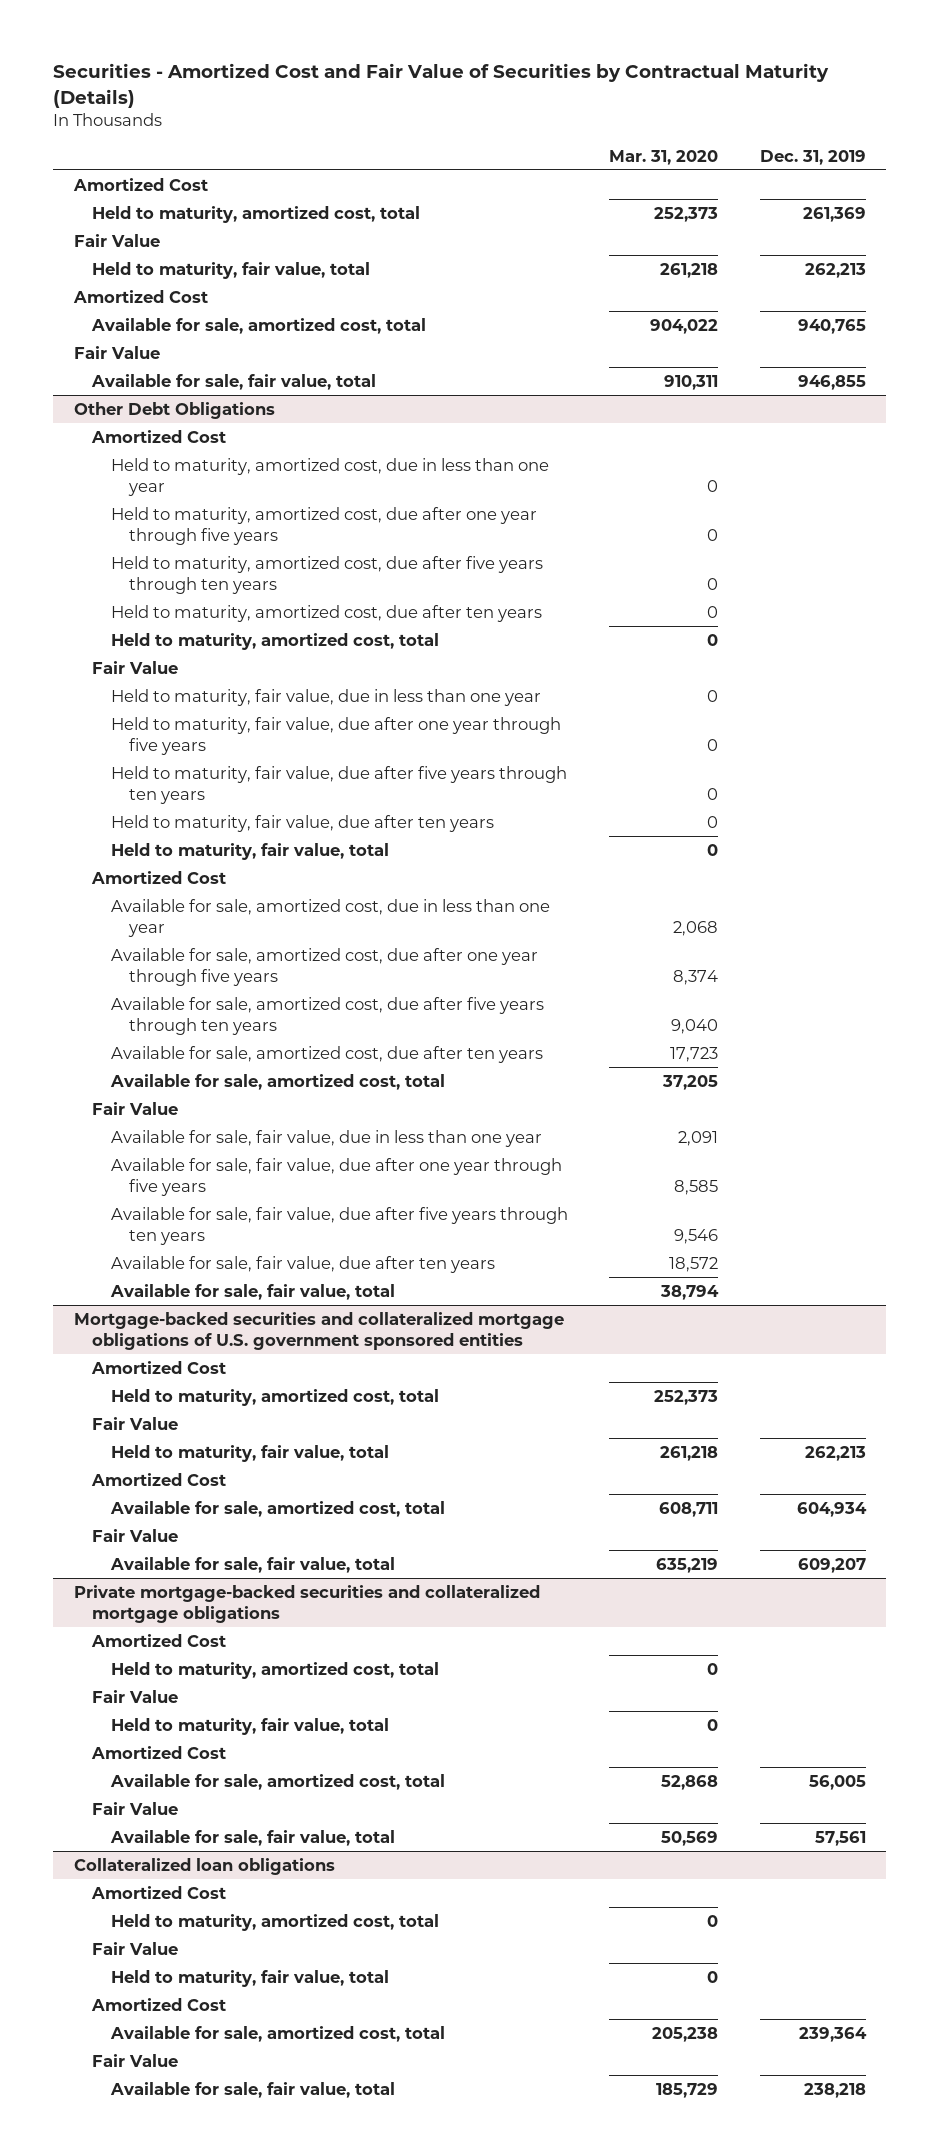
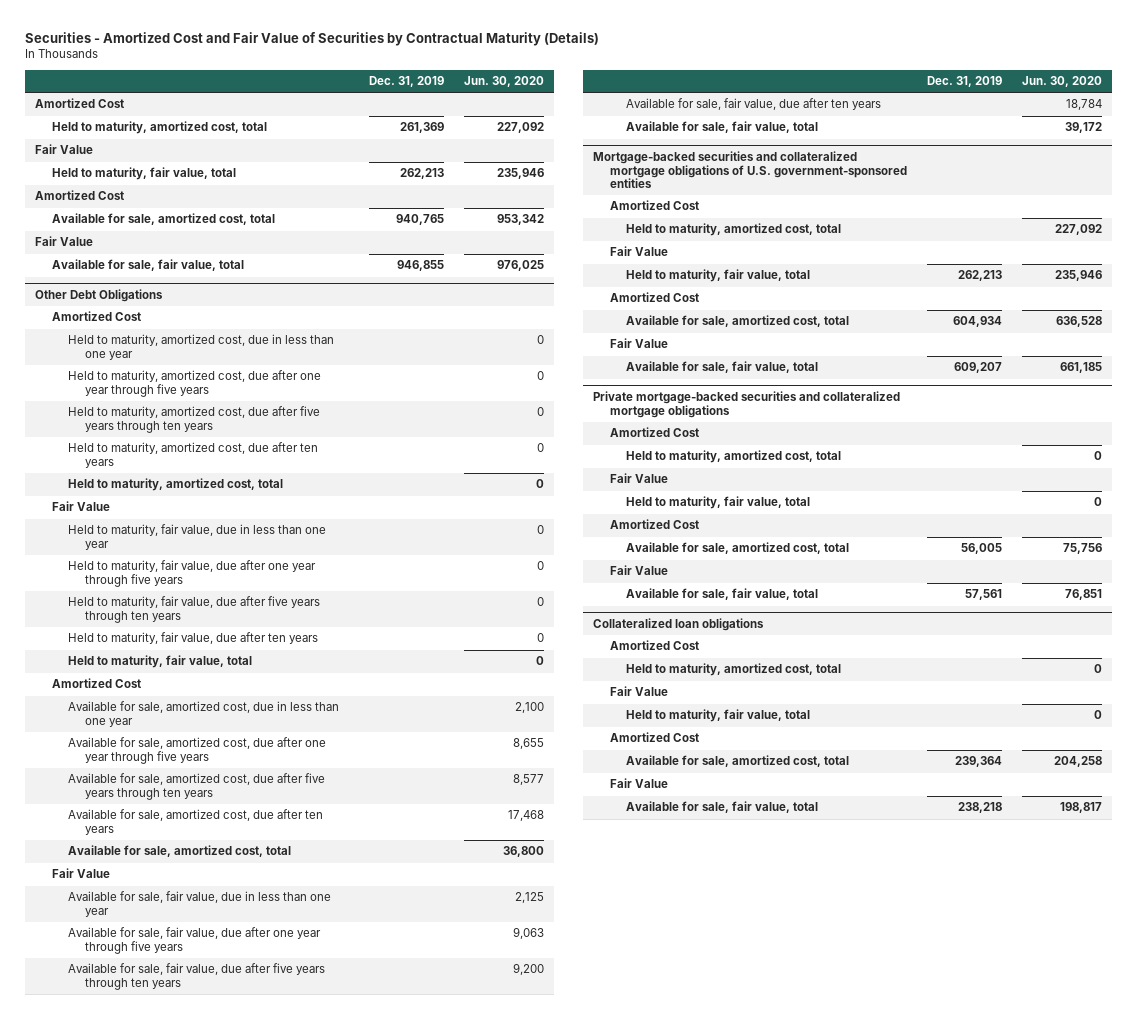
[609,149,719,165] Mar. 31, 2020 -> none
none -> [464,75,545,87] Jun. 30, 2020
[73,1311,564,1350] Mortgage-backed securities and collateralized mortgage obligations of U.S. government sponsored entities -> [593,151,907,189] Mortgage-backed securities and collateralized mortgage obligations of U.S. government-sponsored entities

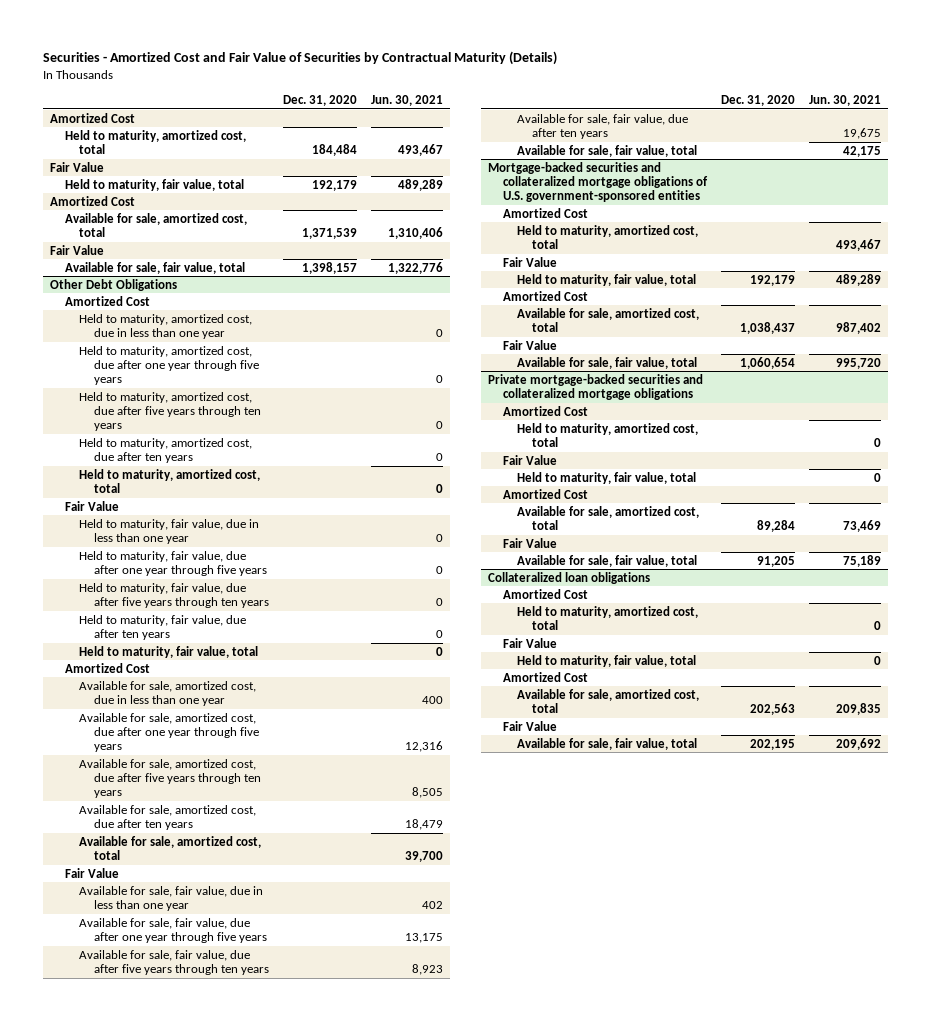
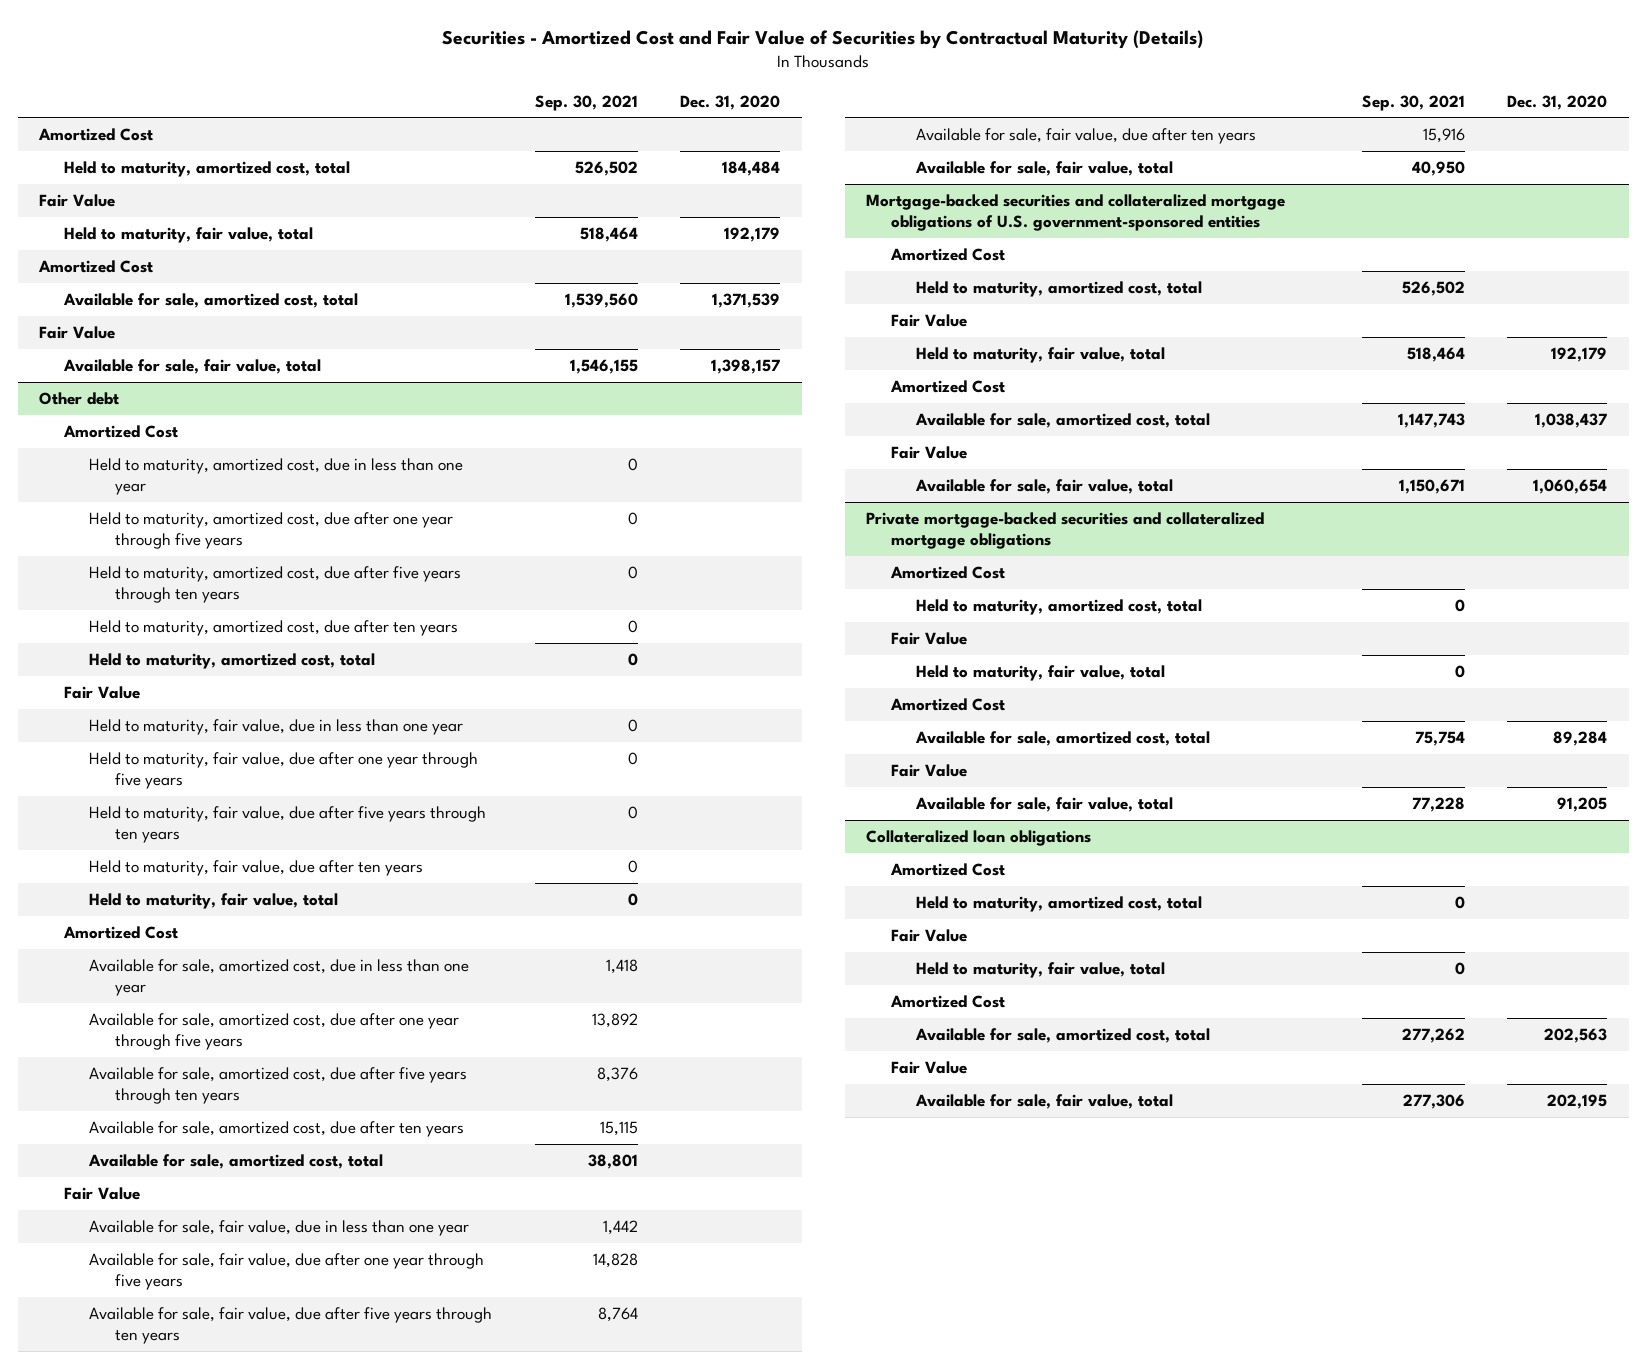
[371,94,444,106] Jun. 30, 2021 -> none
none -> [534,94,638,111] Sep. 30, 2021
[50,278,178,291] Other Debt Obligations -> [38,392,119,406] Other debt

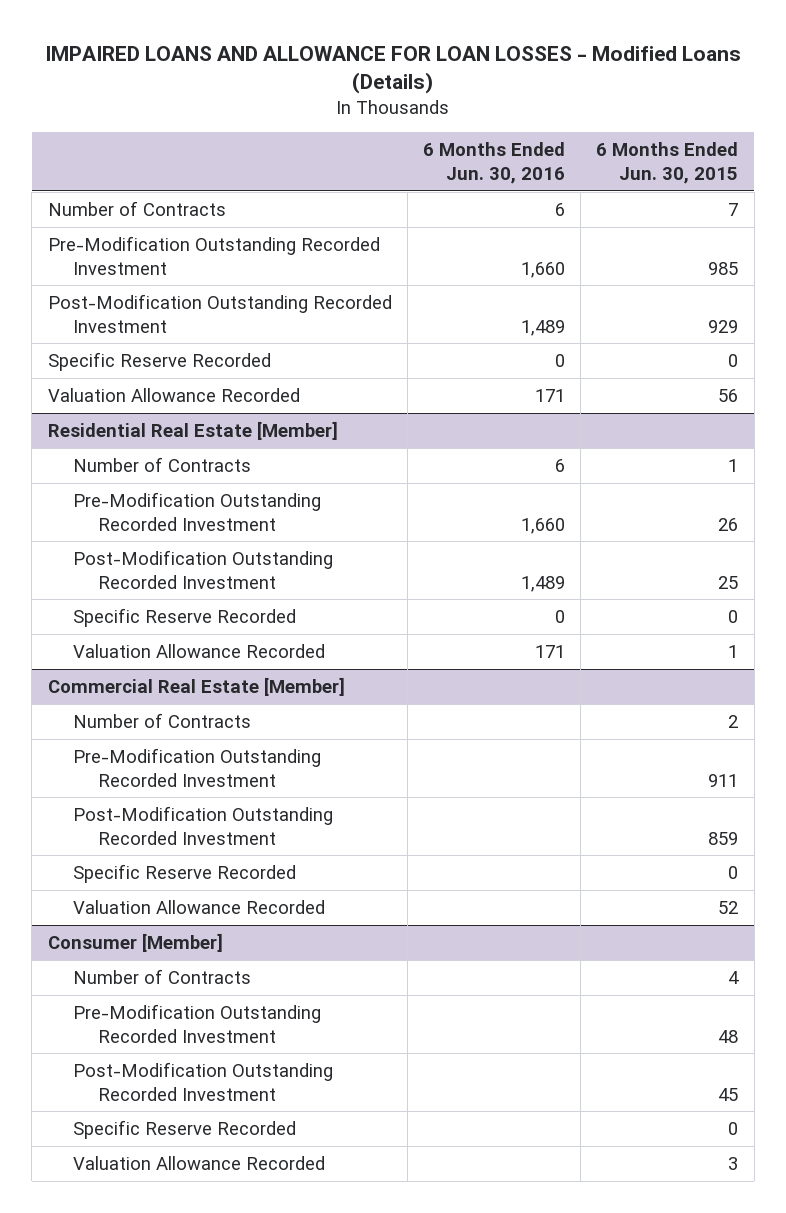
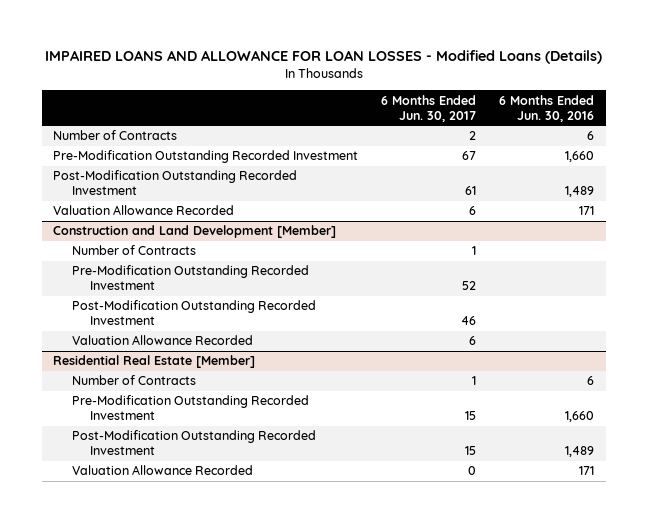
[596,142,739,185] 6 Months Ended Jun. 30, 2015 -> none
none -> [381,94,477,122] 6 Months Ended Jun. 30, 2017
[47,351,271,371] Specific Reserve Recorded -> none
none -> [53,225,337,239] Construction and Land Development [Member]
none -> [71,245,196,256] Number of Contracts
none -> [71,265,309,291] Pre-Modification Outstanding Recorded Investment
none -> [71,300,316,326] Post-Modification Outstanding Recorded Investment
none -> [71,335,253,346] Valuation Allowance Recorded
[72,607,296,627] Specific Reserve Recorded -> none
[47,676,345,696] Commercial Real Estate [Member] -> none
[72,712,251,728] Number of Contracts -> none
[72,747,321,787] Pre-Modification Outstanding Recorded Investment -> none
[72,805,333,845] Post-Modification Outstanding Recorded Investment -> none
[72,863,296,883] Specific Reserve Recorded -> none
[72,899,325,914] Valuation Allowance Recorded -> none
[47,932,223,952] Consumer [Member] -> none
[72,968,251,984] Number of Contracts -> none
[72,1003,321,1043] Pre-Modification Outstanding Recorded Investment -> none
[72,1061,333,1101] Post-Modification Outstanding Recorded Investment -> none
[72,1119,296,1139] Specific Reserve Recorded -> none
[72,1155,325,1170] Valuation Allowance Recorded -> none

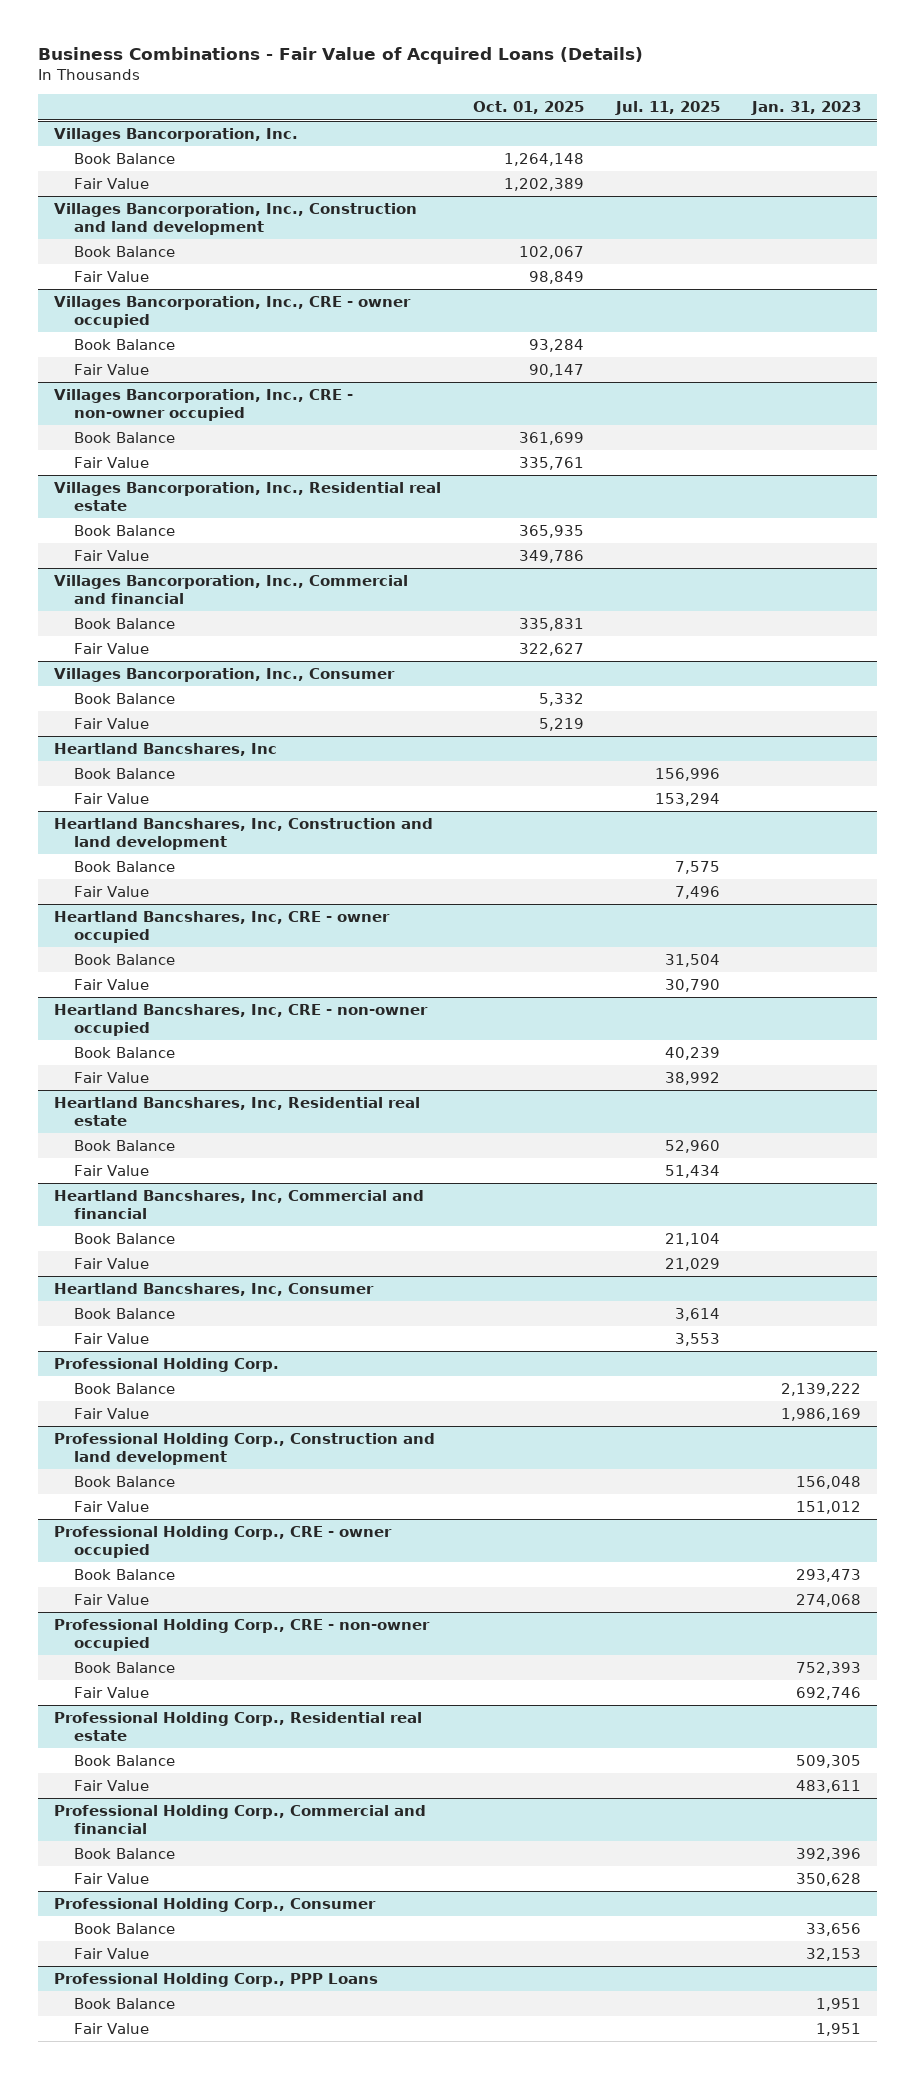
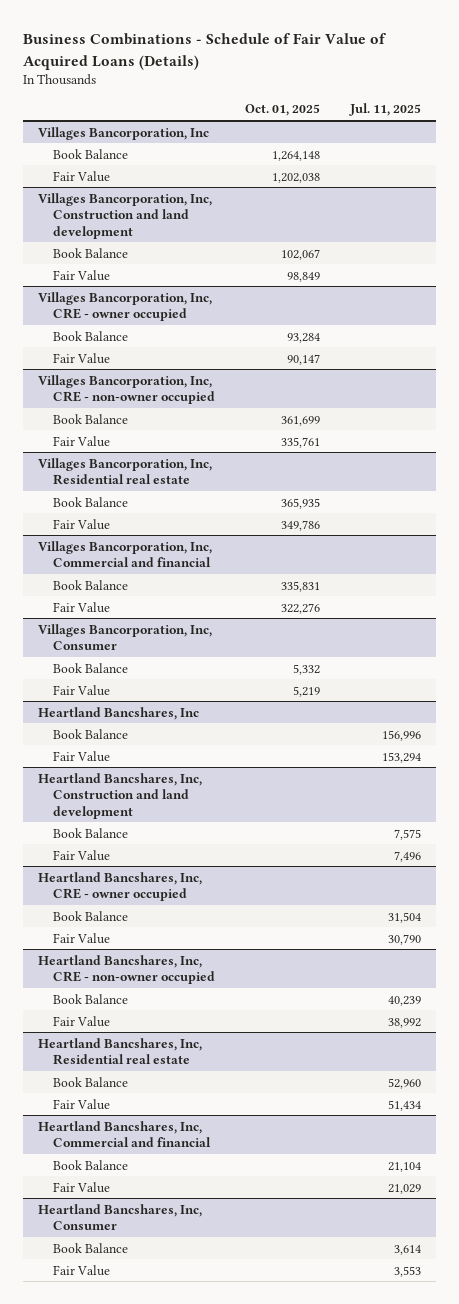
[37,47,643,65] Business Combinations - Fair Value of Acquired Loans (Details) -> [23,33,387,70] Business Combinations - Schedule of Fair Value of Acquired Loans (Details)
[751,101,862,116] Jan. 31, 2023 -> none
[53,127,298,142] Villages Bancorporation, Inc. -> [38,126,210,140] Villages Bancorporation, Inc
[503,177,584,191] 1,202,389 -> [271,172,320,183] 1,202,038
[53,202,417,235] Villages Bancorporation, Inc., Construction and land development -> [38,192,213,239] Villages Bancorporation, Inc, Construction and land development
[53,295,411,328] Villages Bancorporation, Inc., CRE - owner occupied -> [38,291,213,322] Villages Bancorporation, Inc, CRE - owner occupied
[53,388,353,421] Villages Bancorporation, Inc., CRE - non-owner occupied -> [38,374,216,405] Villages Bancorporation, Inc, CRE - non-owner occupied
[53,481,441,511] Villages Bancorporation, Inc., Residential real estate -> [38,457,213,486] Villages Bancorporation, Inc, Residential real estate
[53,574,408,604] Villages Bancorporation, Inc., Commercial and financial -> [38,540,213,568] Villages Bancorporation, Inc, Commercial and financial
[518,642,584,656] 322,627 -> [280,602,320,614] 322,276
[53,667,395,682] Villages Bancorporation, Inc., Consumer -> [38,623,213,651] Villages Bancorporation, Inc, Consumer
[53,1357,279,1372] Professional Holding Corp. -> none
[73,1382,175,1394] Book Balance -> none
[73,1407,149,1419] Fair Value -> none
[53,1432,435,1465] Professional Holding Corp., Construction and land development -> none
[73,1475,175,1487] Book Balance -> none
[73,1500,149,1512] Fair Value -> none
[53,1525,392,1558] Professional Holding Corp., CRE - owner occupied -> none
[73,1568,175,1580] Book Balance -> none
[73,1593,149,1605] Fair Value -> none
[53,1618,430,1651] Professional Holding Corp., CRE - non-owner occupied -> none
[73,1661,175,1673] Book Balance -> none
[73,1686,149,1698] Fair Value -> none
[53,1711,422,1741] Professional Holding Corp., Residential real estate -> none
[73,1754,175,1766] Book Balance -> none
[73,1779,149,1791] Fair Value -> none
[53,1804,426,1834] Professional Holding Corp., Commercial and financial -> none
[73,1847,175,1859] Book Balance -> none
[73,1872,149,1884] Fair Value -> none
[53,1897,376,1912] Professional Holding Corp., Consumer -> none
[73,1922,175,1934] Book Balance -> none
[73,1947,149,1959] Fair Value -> none
[53,1972,378,1987] Professional Holding Corp., PPP Loans -> none
[73,1997,175,2009] Book Balance -> none
[73,2022,149,2034] Fair Value -> none

